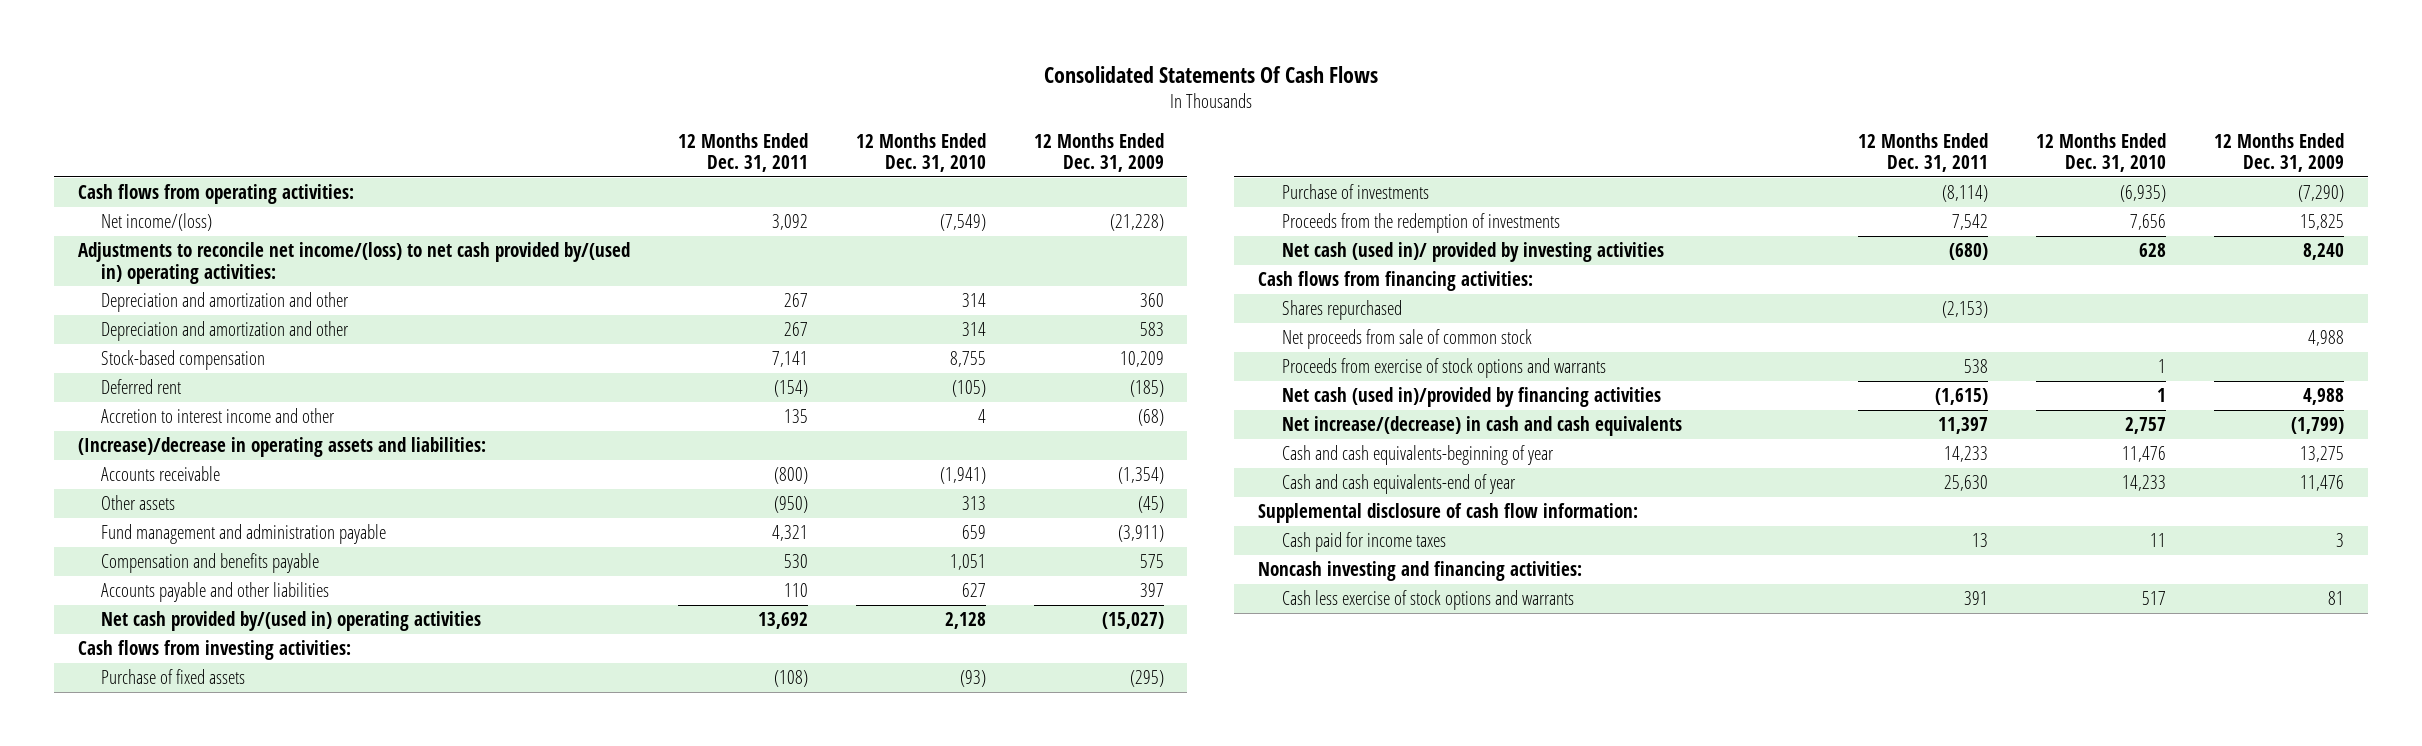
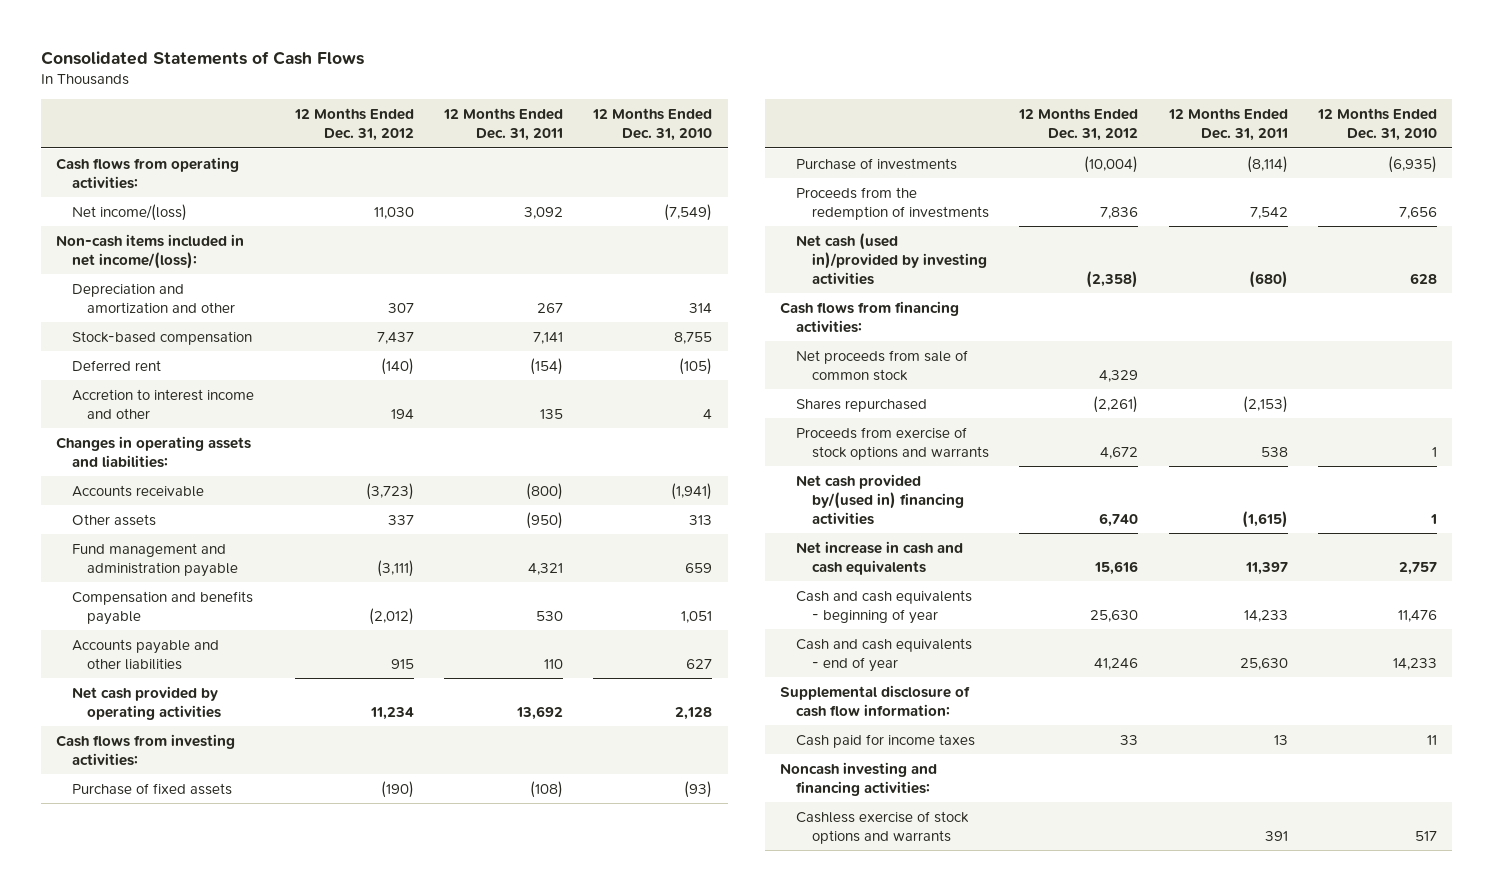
[1043,65,1378,83] Consolidated Statements Of Cash Flows -> [40,51,364,66] Consolidated Statements of Cash Flows
[1033,132,1164,173] 12 Months Ended Dec. 31, 2009 -> none
none -> [293,108,414,142] 12 Months Ended Dec. 31, 2012
[101,291,350,312] Depreciation and amortization and other -> none
[77,241,630,284] Adjustments to reconcile net income/(loss) to net cash provided by/(used in) operating activities: -> [55,233,244,269] Non-cash items included in net income/(loss):
[77,436,486,457] (Increase)/decrease in operating assets and liabilities: -> [55,435,251,468] Changes in operating assets and liabilities:
[101,610,482,631] Net cash provided by/(used in) operating activities -> [71,685,222,720] Net cash provided by operating activities
[1281,241,1664,262] Net cash (used in)/ provided by investing activities -> [796,232,987,285] Net cash (used in)/provided by investing activities
[1281,299,1402,320] Shares repurchased -> [796,398,928,412] Shares repurchased
[1281,386,1661,407] Net cash (used in)/provided by financing activities -> [796,473,964,525] Net cash provided by/(used in) financing activities
[1281,415,1682,436] Net increase/(decrease) in cash and cash equivalents -> [796,540,964,575] Net increase in cash and cash equivalents
[1281,444,1554,465] Cash and cash equivalents-beginning of year -> [796,589,973,624] Cash and cash equivalents - beginning of year
[1281,473,1516,494] Cash and cash equivalents-end of year -> [796,637,973,672] Cash and cash equivalents - end of year
[1281,589,1574,610] Cash less exercise of stock options and warrants -> [796,810,970,844] Cashless exercise of stock options and warrants

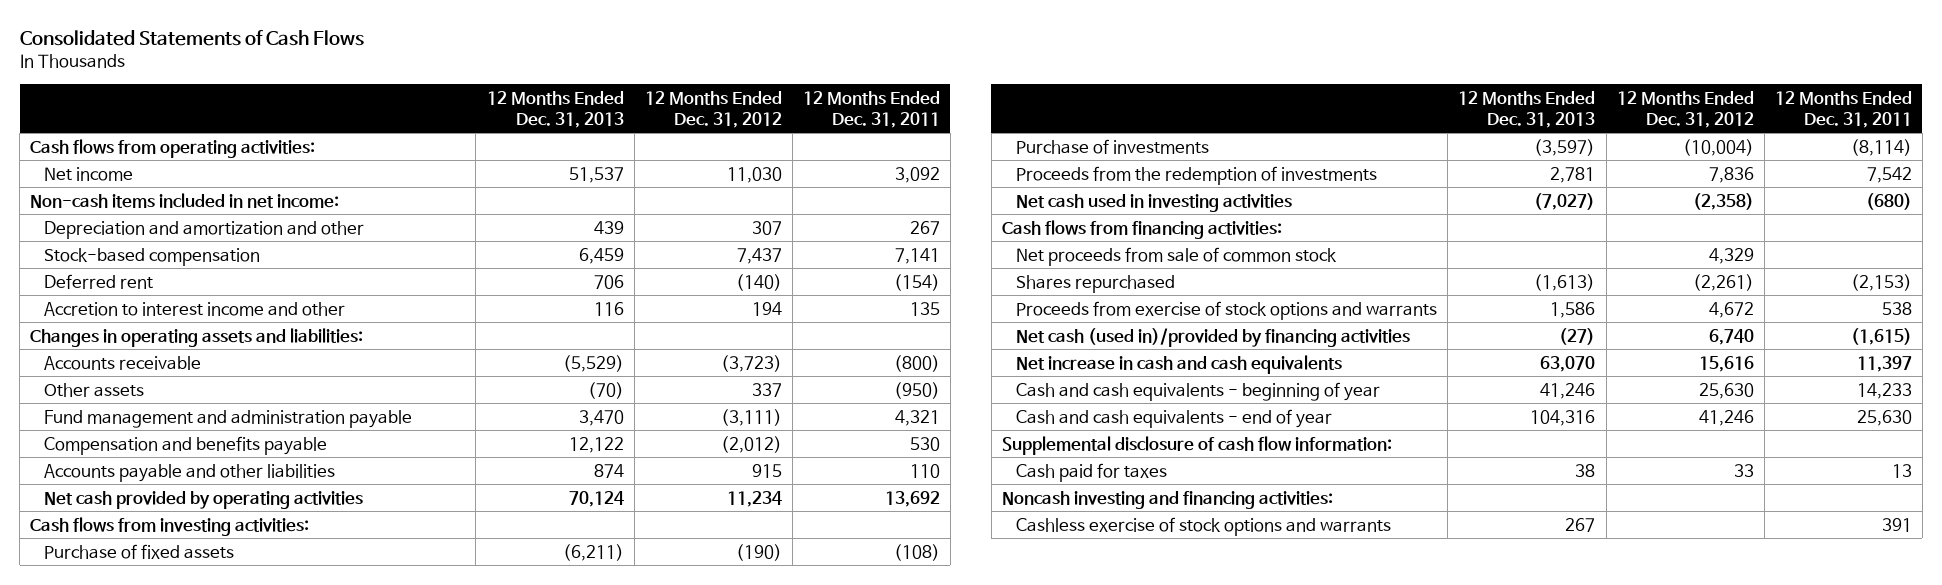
[592,108,713,142] 12 Months Ended Dec. 31, 2010 -> none
none -> [486,90,624,128] 12 Months Ended Dec. 31, 2013
[71,203,187,221] Net income/(loss) -> [44,166,134,181] Net income
[55,233,244,269] Non-cash items included in net income/(loss): -> [30,192,340,208] Non-cash items included in net income:
[796,232,987,285] Net cash (used in)/provided by investing activities -> [1016,193,1293,212] Net cash used in investing activities
[796,473,964,525] Net cash provided by/(used in) financing activities -> [1016,327,1411,347] Net cash (used in)/provided by financing activities
[796,733,976,748] Cash paid for income taxes -> [1016,462,1168,482] Cash paid for taxes

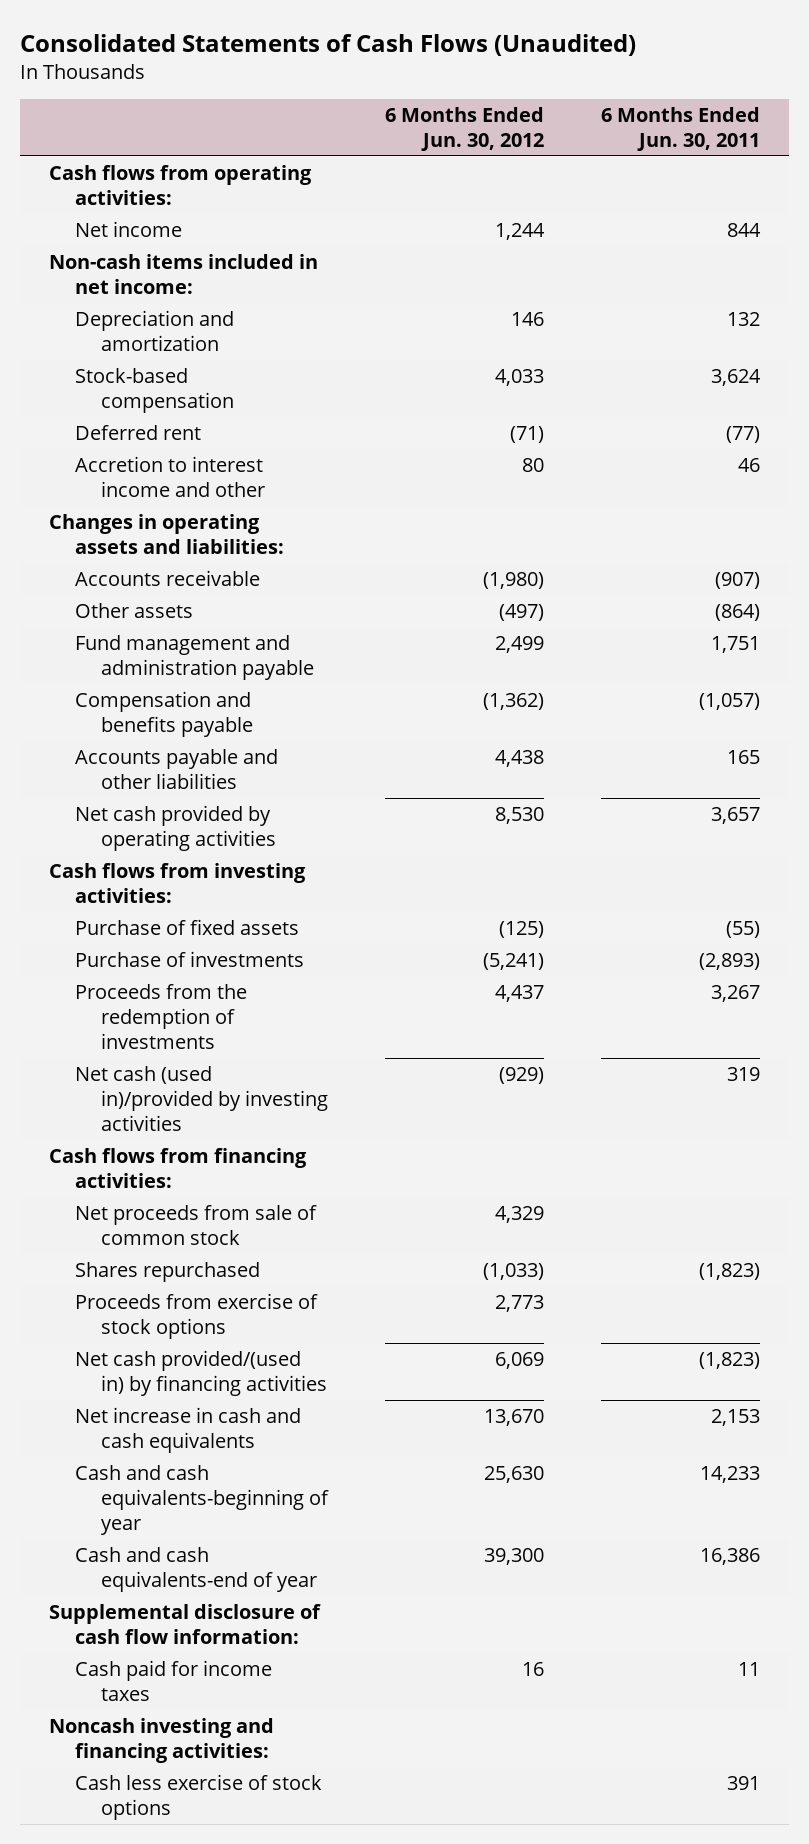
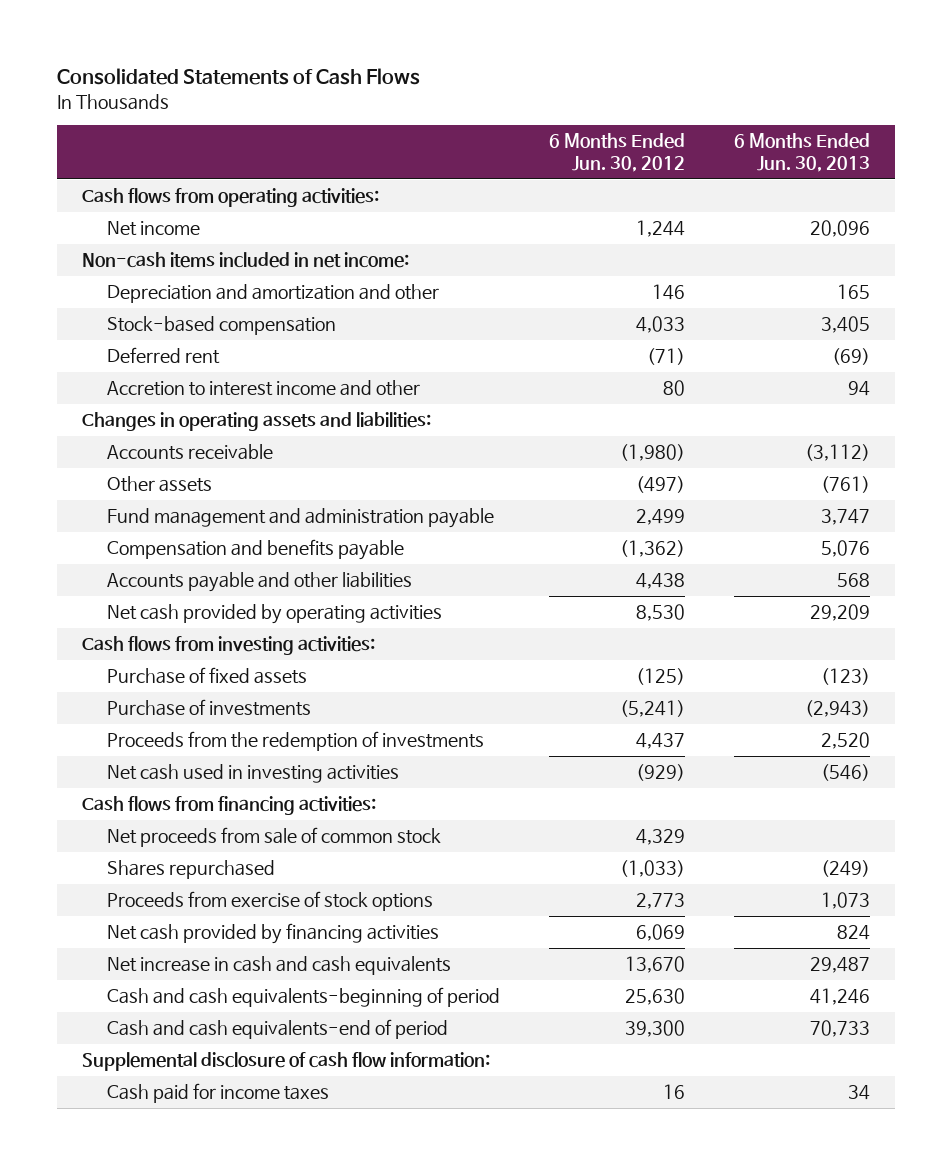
[20,33,637,56] Consolidated Statements of Cash Flows (Unaudited) -> [57,68,421,86] Consolidated Statements of Cash Flows
[601,107,761,152] 6 Months Ended Jun. 30, 2011 -> none
none -> [733,133,870,172] 6 Months Ended Jun. 30, 2013
[75,309,235,351] Depreciation and amortization -> [106,284,439,304] Depreciation and amortization and other
[75,1065,329,1132] Net cash (used in)/provided by investing activities -> [106,764,399,784] Net cash used in investing activities
[75,1349,328,1396] Net cash provided/(used in) by financing activities -> [106,923,439,945] Net cash provided by financing activities
[75,1464,330,1536] Cash and cash equivalents-beginning of year -> [106,987,500,1008] Cash and cash equivalents-beginning of period
[75,1546,318,1592] Cash and cash equivalents-end of year -> [106,1019,448,1040] Cash and cash equivalents-end of period
[48,1717,274,1763] Noncash investing and financing activities: -> none
[75,1773,323,1820] Cash less exercise of stock options -> none

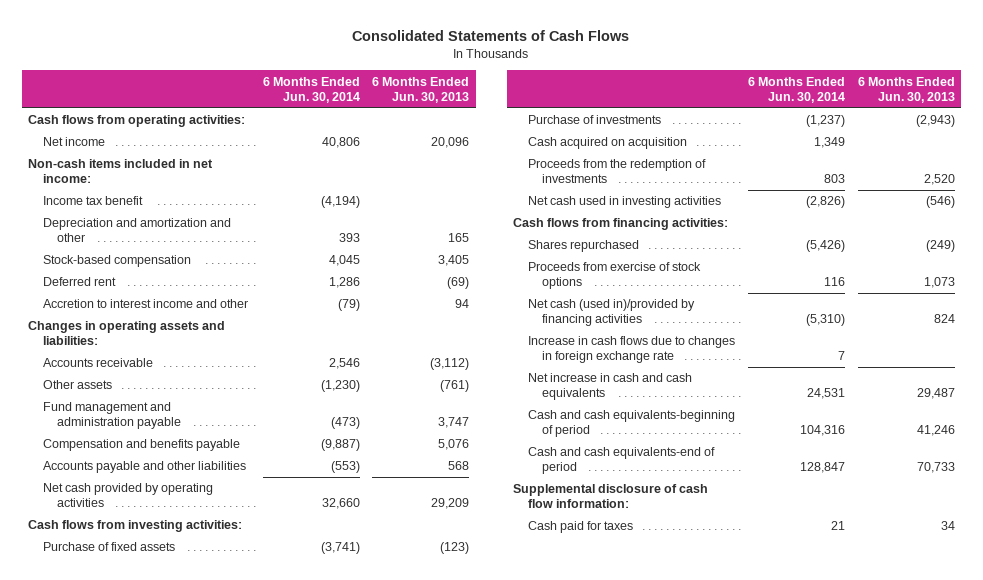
[548,133,685,172] 6 Months Ended Jun. 30, 2012 -> none
none -> [262,76,360,103] 6 Months Ended Jun. 30, 2014
none -> [42,196,143,206] Income tax benefit
none -> [527,137,687,150] Cash acquired on acquisition
[106,827,441,848] Net proceeds from sale of common stock -> none
[106,923,439,945] Net cash provided by financing activities -> [527,299,695,327] Net cash (used in)/provided by financing activities
none -> [527,336,735,364] Increase in cash flows due to changes in foreign exchange rate
[106,1083,329,1104] Cash paid for income taxes -> [527,521,633,534] Cash paid for taxes

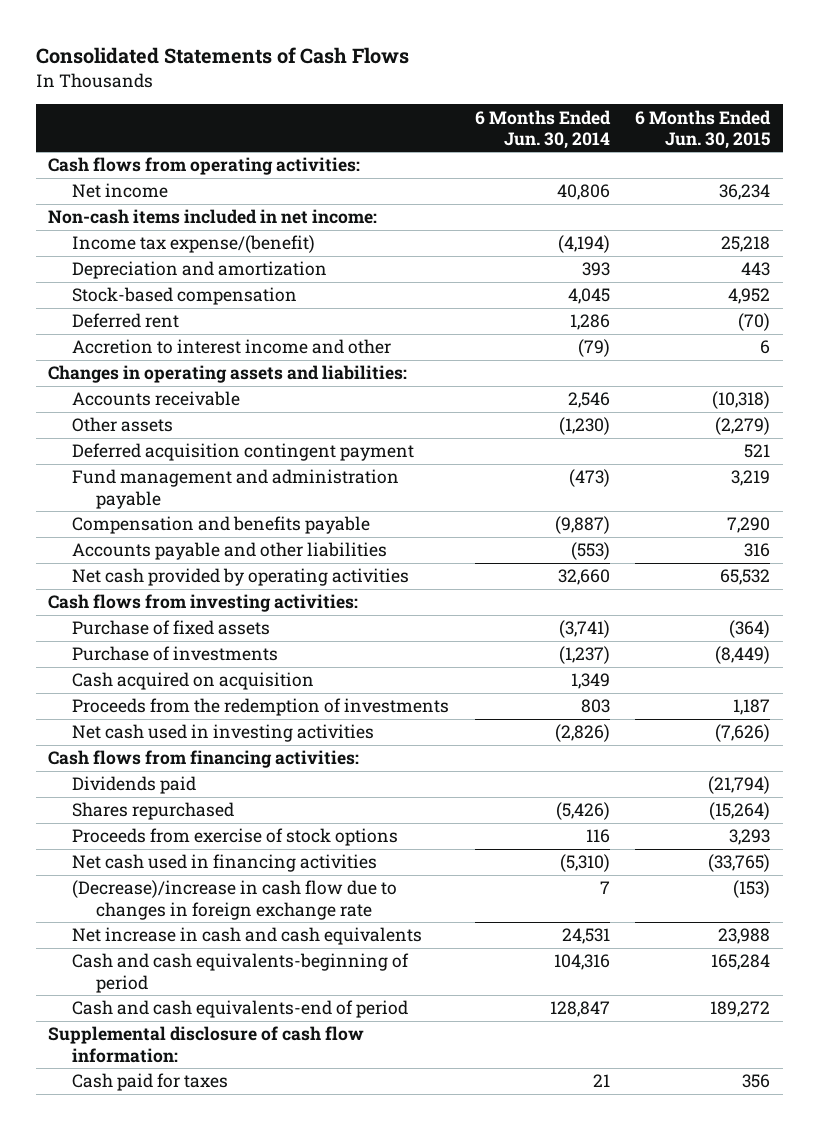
[372,76,470,103] 6 Months Ended Jun. 30, 2013 -> none
none -> [635,109,772,149] 6 Months Ended Jun. 30, 2015
[42,196,143,206] Income tax benefit -> [72,235,316,254] Income tax expense/(benefit)
[42,218,231,243] Depreciation and amortization and other -> [72,261,328,280] Depreciation and amortization
none -> [72,443,415,462] Deferred acquisition contingent payment
none -> [72,776,197,795] Dividends paid
[527,299,695,327] Net cash (used in)/provided by financing activities -> [72,854,378,873] Net cash used in financing activities
[527,336,735,364] Increase in cash flows due to changes in foreign exchange rate -> [72,880,398,920] (Decrease)/increase in cash flow due to changes in foreign exchange rate

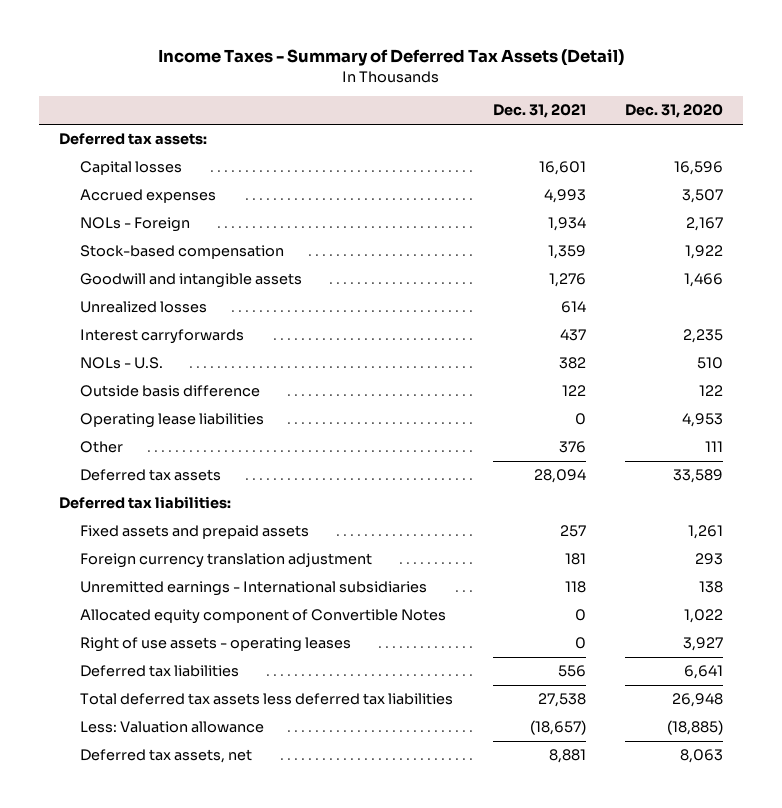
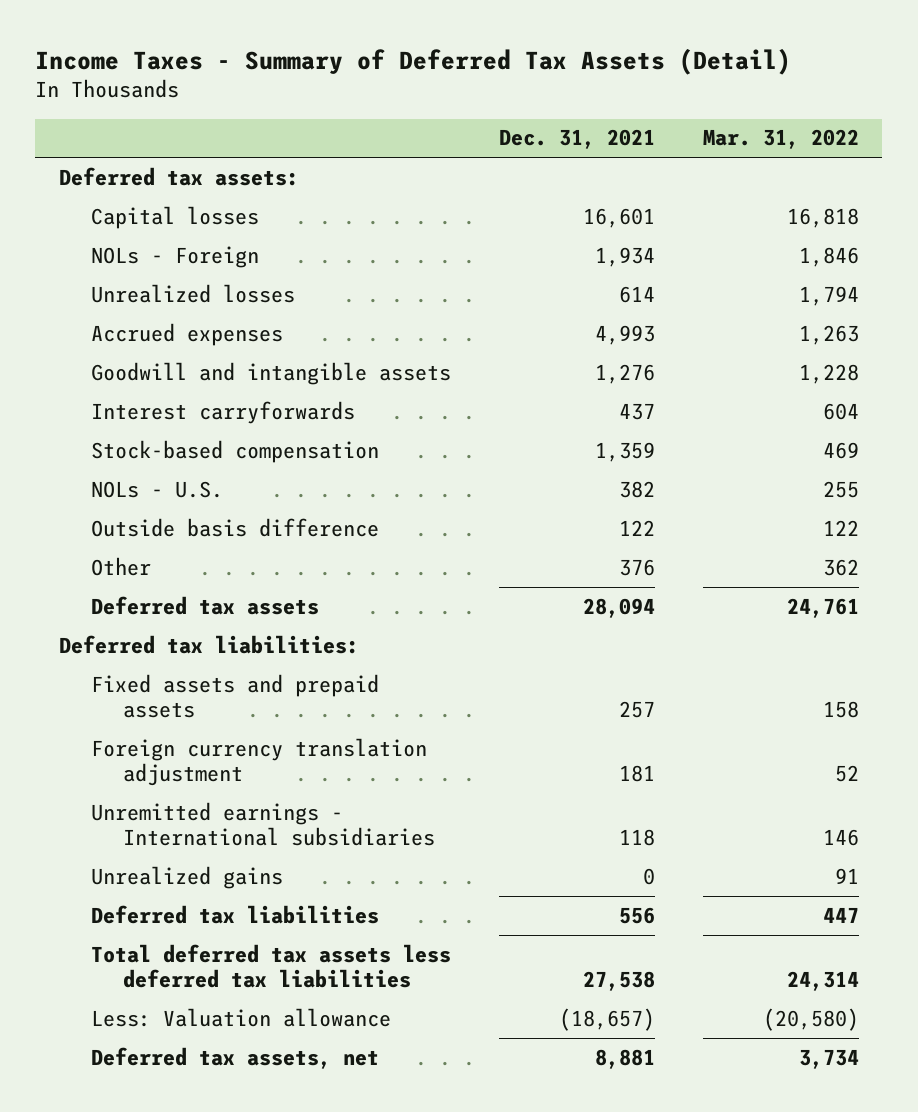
[625,104,724,119] Dec. 31, 2020 -> none
none -> [702,129,859,150] Mar. 31, 2022
[79,189,216,204] Accrued expenses -> [90,322,283,346] Accrued expenses
[79,273,302,289] Goodwill and intangible assets -> [90,361,451,385] Goodwill and intangible assets
[79,245,284,260] Stock-based compensation -> [90,439,379,463] Stock-based compensation
[79,413,264,429] Operating lease liabilities -> none
[79,609,446,625] Allocated equity component of Convertible Notes -> none
[79,637,351,653] Right of use assets - operating leases -> none
none -> [90,865,283,889] Unrealized gains

